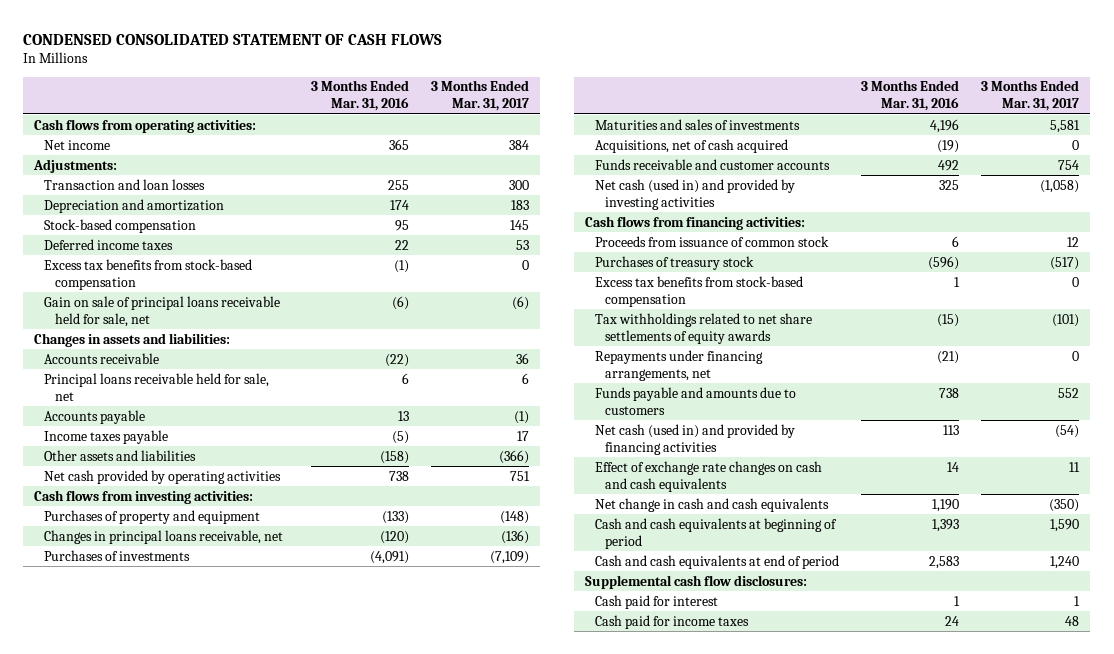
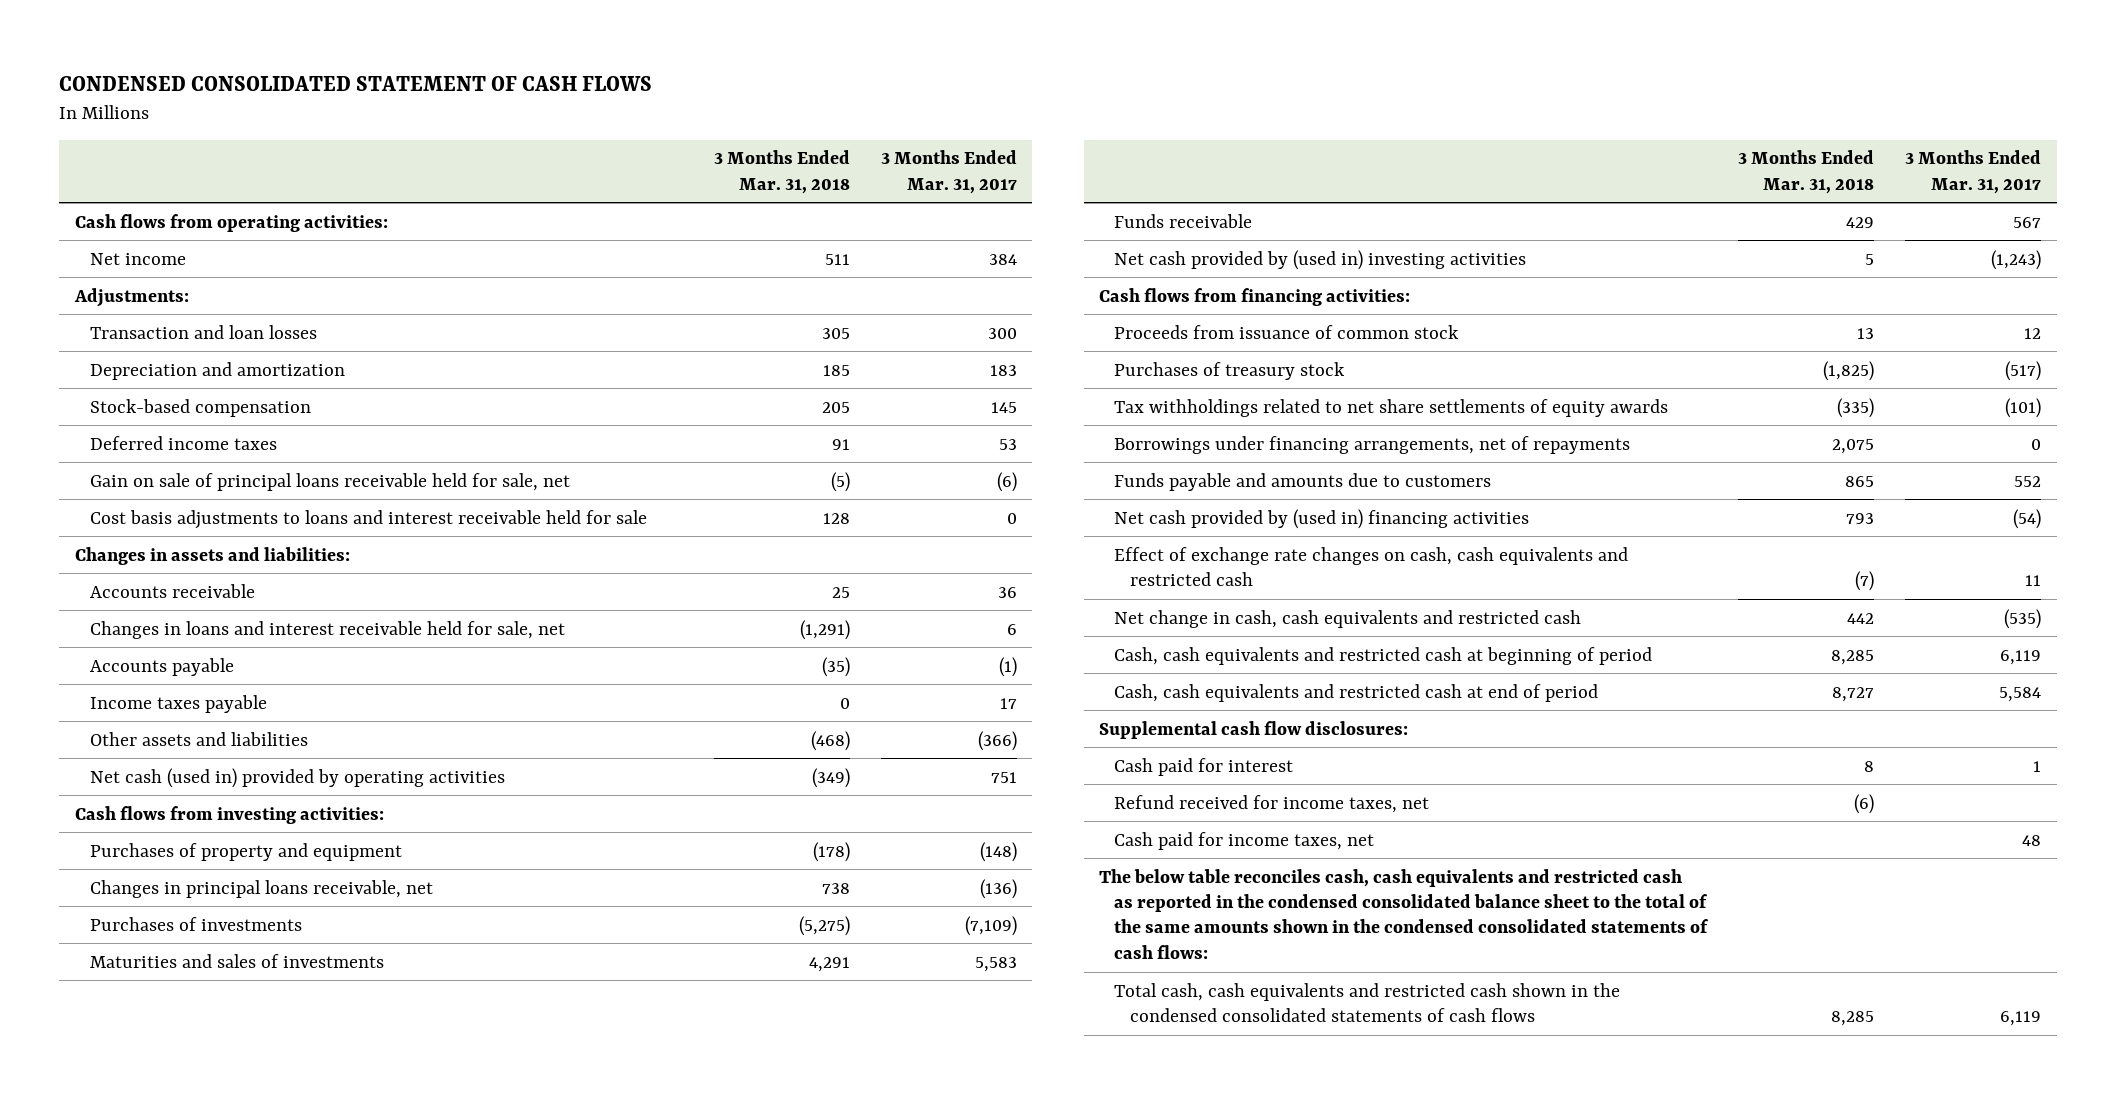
[310,80,409,112] 3 Months Ended Mar. 31, 2016 -> none
none -> [713,150,850,194] 3 Months Ended Mar. 31, 2018
[44,258,253,290] Excess tax benefits from stock-based compensation -> none
none -> [89,509,647,529] Cost basis adjustments to loans and interest receivable held for sale
[44,372,270,401] Principal loans receivable held for sale, net -> [89,620,565,639] Changes in loans and interest receivable held for sale, net
[44,469,282,484] Net cash provided by operating activities -> [89,767,505,788] Net cash (used in) provided by operating activities
[594,138,788,153] Acquisitions, net of cash acquired -> none
[594,158,830,170] Funds receivable and customer accounts -> none
[1050,119,1081,133] 5,581 -> [974,956,1017,972] 5,583
none -> [1114,213,1253,228] Funds receivable
[594,178,795,210] Net cash (used in) and provided by investing activities -> [1114,249,1527,270] Net cash provided by (used in) investing activities
[1040,179,1080,193] (1,058) -> [1991,249,2042,270] (1,243)
[594,275,803,307] Excess tax benefits from stock-based compensation -> none
[594,349,763,381] Repayments under financing arrangements, net -> [1114,435,1631,454] Borrowings under financing arrangements, net of repayments
[594,423,795,455] Net cash (used in) and provided by financing activities -> [1114,508,1530,529] Net cash provided by (used in) financing activities
[594,460,822,492] Effect of exchange rate changes on cash and cash equivalents -> [1114,546,1629,587] Effect of exchange rate changes on cash, cash equivalents and restricted cash
[594,497,829,512] Net change in cash and cash equivalents -> [1114,609,1582,628] Net change in cash, cash equivalents and restricted cash
[1049,498,1080,512] (350) -> [2004,608,2042,629] (535)
[594,517,837,549] Cash and cash equivalents at beginning of period -> [1114,646,1653,665] Cash, cash equivalents and restricted cash at beginning of period
[1050,518,1080,532] 1,590 -> [2000,649,2042,665] 6,119
[594,554,839,569] Cash and cash equivalents at end of period -> [1114,683,1599,702] Cash, cash equivalents and restricted cash at end of period
[1050,555,1080,569] 1,240 -> [1999,686,2042,702] 5,584
none -> [1114,794,1430,813] Refund received for income taxes, net
[594,614,749,629] Cash paid for income taxes -> [1114,831,1375,850] Cash paid for income taxes, net
none -> [1099,868,1710,959] The below table reconciles cash, cash equivalents and restricted cash as reported in the condensed consolidated balance sheet to the total of the same amounts shown in the condensed consolidated statements of cash flows:
none -> [1114,982,1621,1023] Total cash, cash equivalents and restricted cash shown in the condensed consolidated statements of cash flows

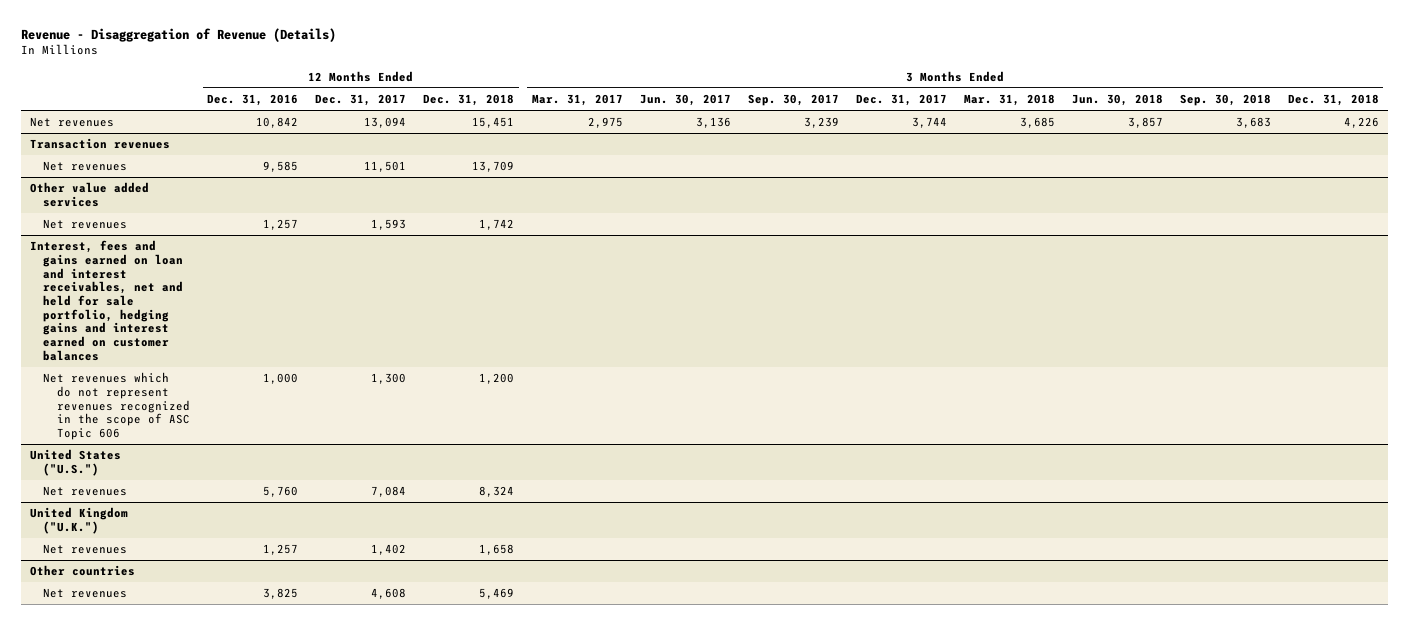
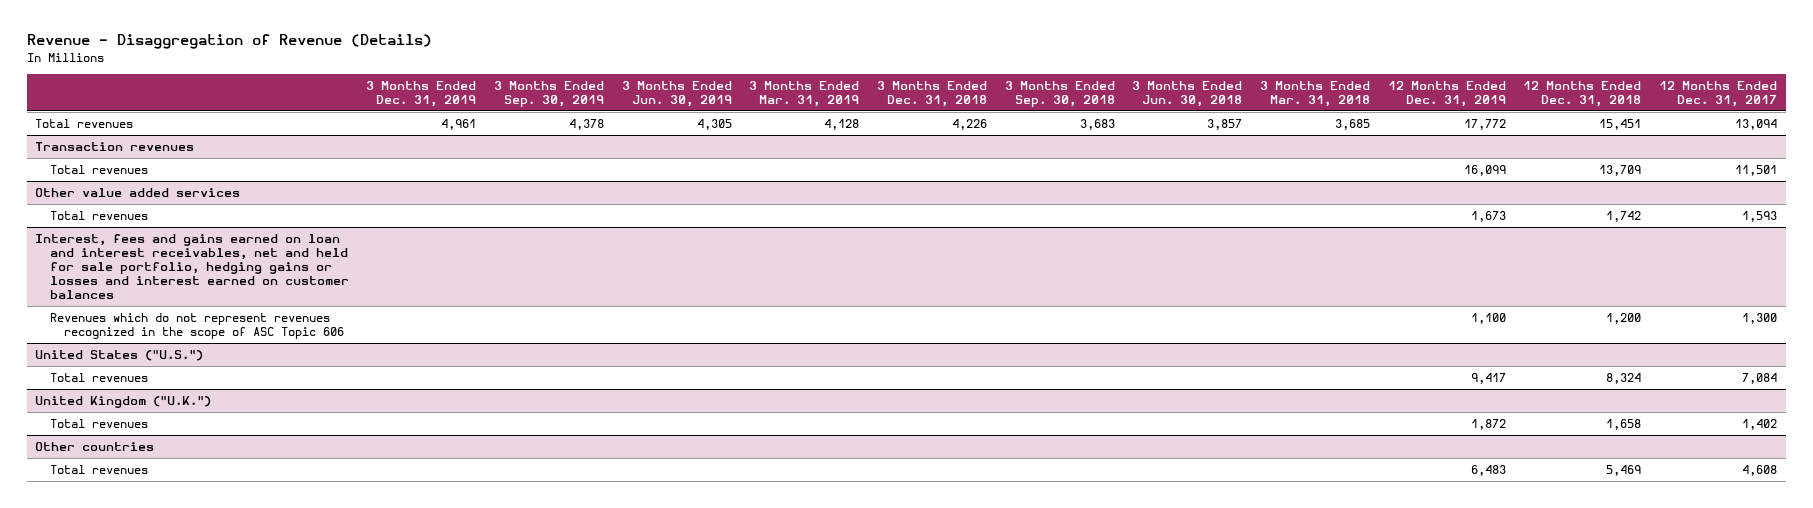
[207,94,299,107] Dec. 31, 2016 -> none
[531,94,623,107] Mar. 31, 2017 -> none
[639,94,731,107] Jun. 30, 2017 -> none
[747,94,839,107] Sep. 30, 2017 -> none
[855,94,947,107] Dec. 31, 2017 -> none
none -> [366,80,477,107] 3 Months Ended Dec. 31, 2019
none -> [494,80,605,107] 3 Months Ended Sep. 30, 2019
none -> [621,80,732,107] 3 Months Ended Jun. 30, 2019
none -> [749,80,860,107] 3 Months Ended Mar. 31, 2019
none -> [1387,80,1506,107] 12 Months Ended Dec. 31, 2019
[29,117,114,128] Net revenues -> [35,119,134,129] Total revenues
[43,161,128,172] Net revenues -> [49,165,148,175] Total revenues
[43,219,128,230] Net revenues -> [49,211,148,221] Total revenues
[29,240,184,361] Interest, fees and gains earned on loan and interest receivables, net and held for sale portfolio, hedging gains and interest earned on customer balances -> [35,234,349,300] Interest, fees and gains earned on loan and interest receivables, net and held for sale portfolio, hedging gains or losses and interest earned on customer balances
[43,372,191,440] Net revenues which do not represent revenues recognized in the scope of ASC Topic 606 -> [49,313,344,340] Revenues which do not represent revenues recognized in the scope of ASC Topic 606
[43,486,128,497] Net revenues -> [49,373,148,383] Total revenues
[43,544,128,555] Net revenues -> [49,419,148,429] Total revenues
[43,588,128,599] Net revenues -> [49,465,148,475] Total revenues

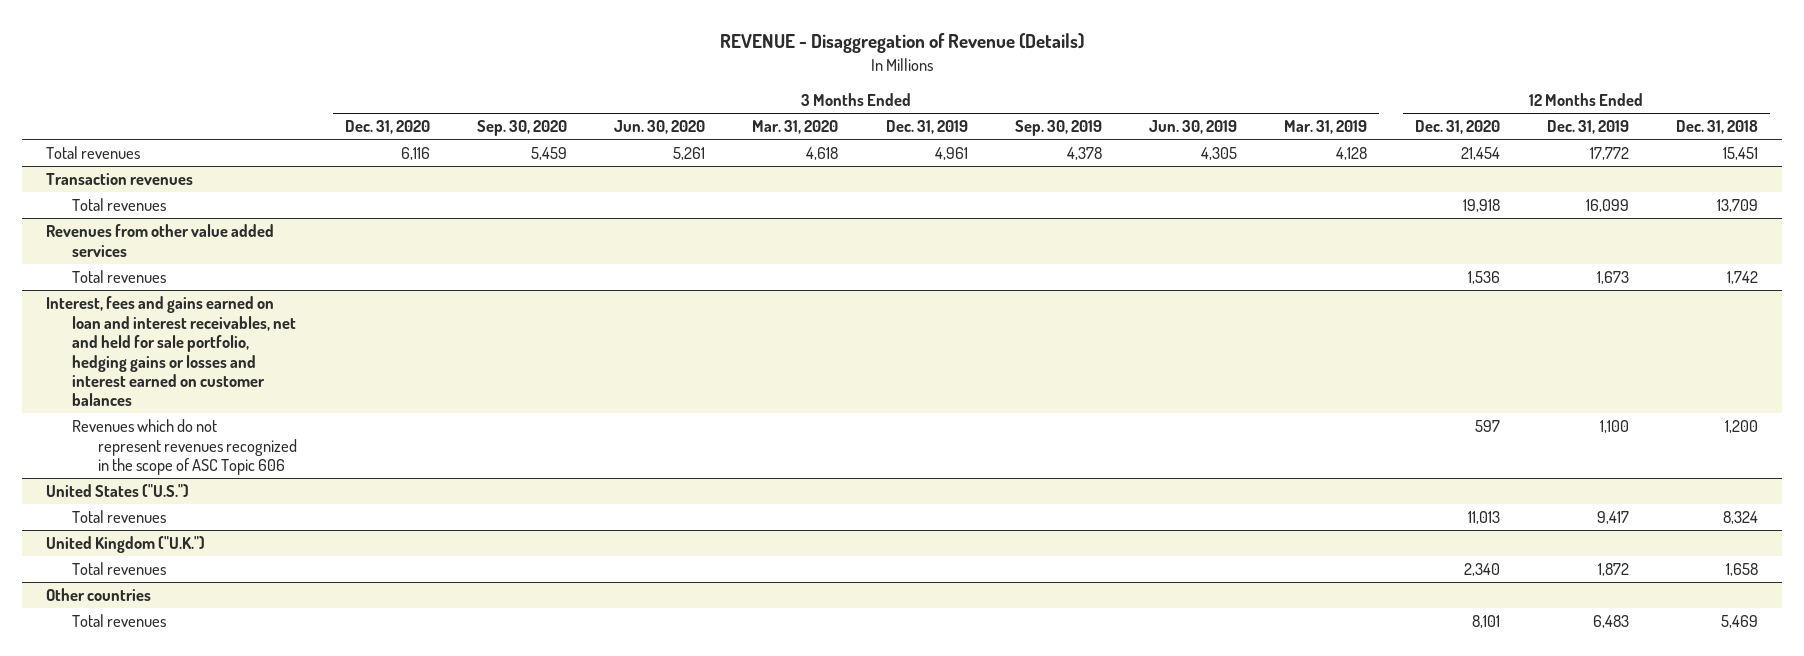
[26,34,432,50] Revenue - Disaggregation of Revenue (Details) -> [720,33,1085,54] REVENUE - Disaggregation of Revenue (Details)
[877,80,988,107] 3 Months Ended Dec. 31, 2018 -> none
[1004,80,1115,107] 3 Months Ended Sep. 30, 2018 -> none
[1132,80,1243,107] 3 Months Ended Jun. 30, 2018 -> none
[1260,80,1371,107] 3 Months Ended Mar. 31, 2018 -> none
[1659,80,1778,107] 12 Months Ended Dec. 31, 2017 -> none
none -> [344,120,430,135] Dec. 31, 2020
none -> [476,120,567,137] Sep. 30, 2020
none -> [614,120,706,135] Jun. 30, 2020
none -> [752,120,839,135] Mar. 31, 2020
none -> [1414,120,1500,135] Dec. 31, 2020
[35,188,241,198] Other value added services -> [46,224,275,257] Revenues from other value added services

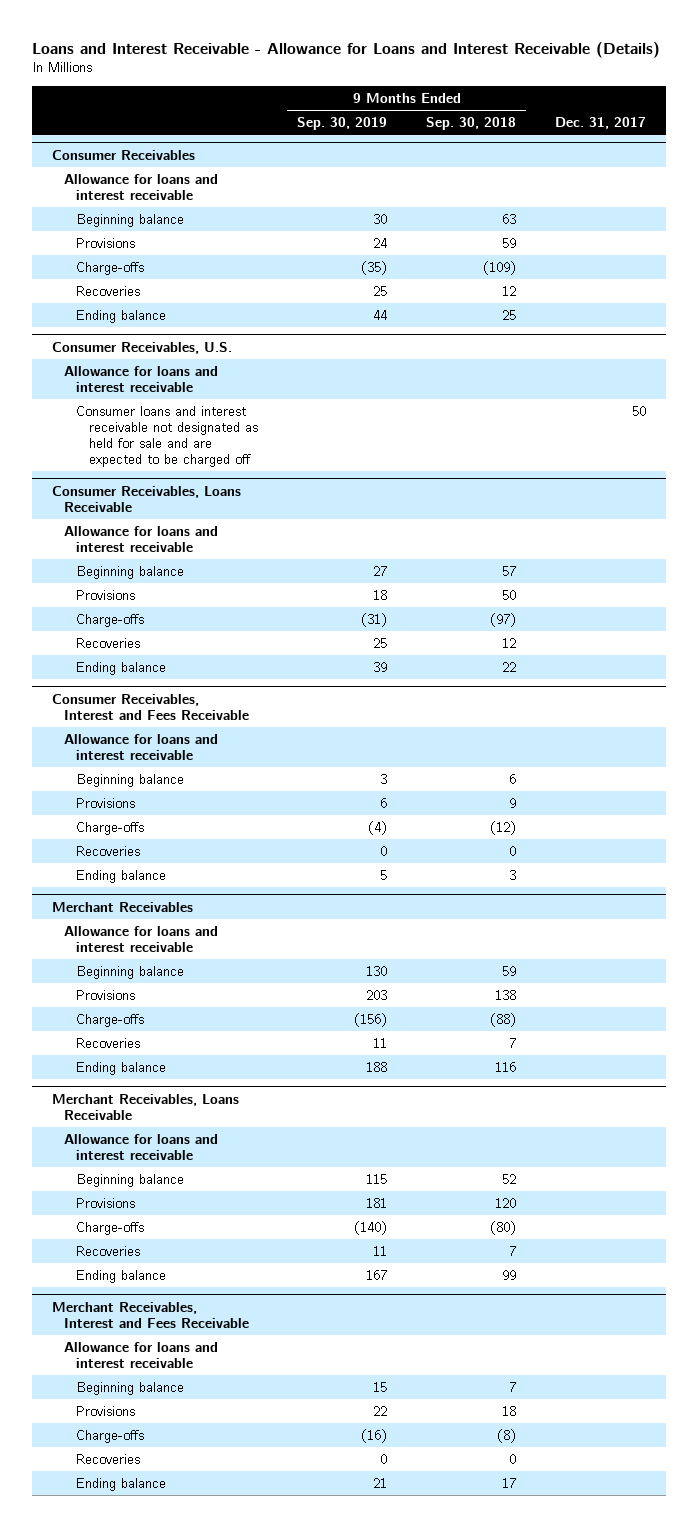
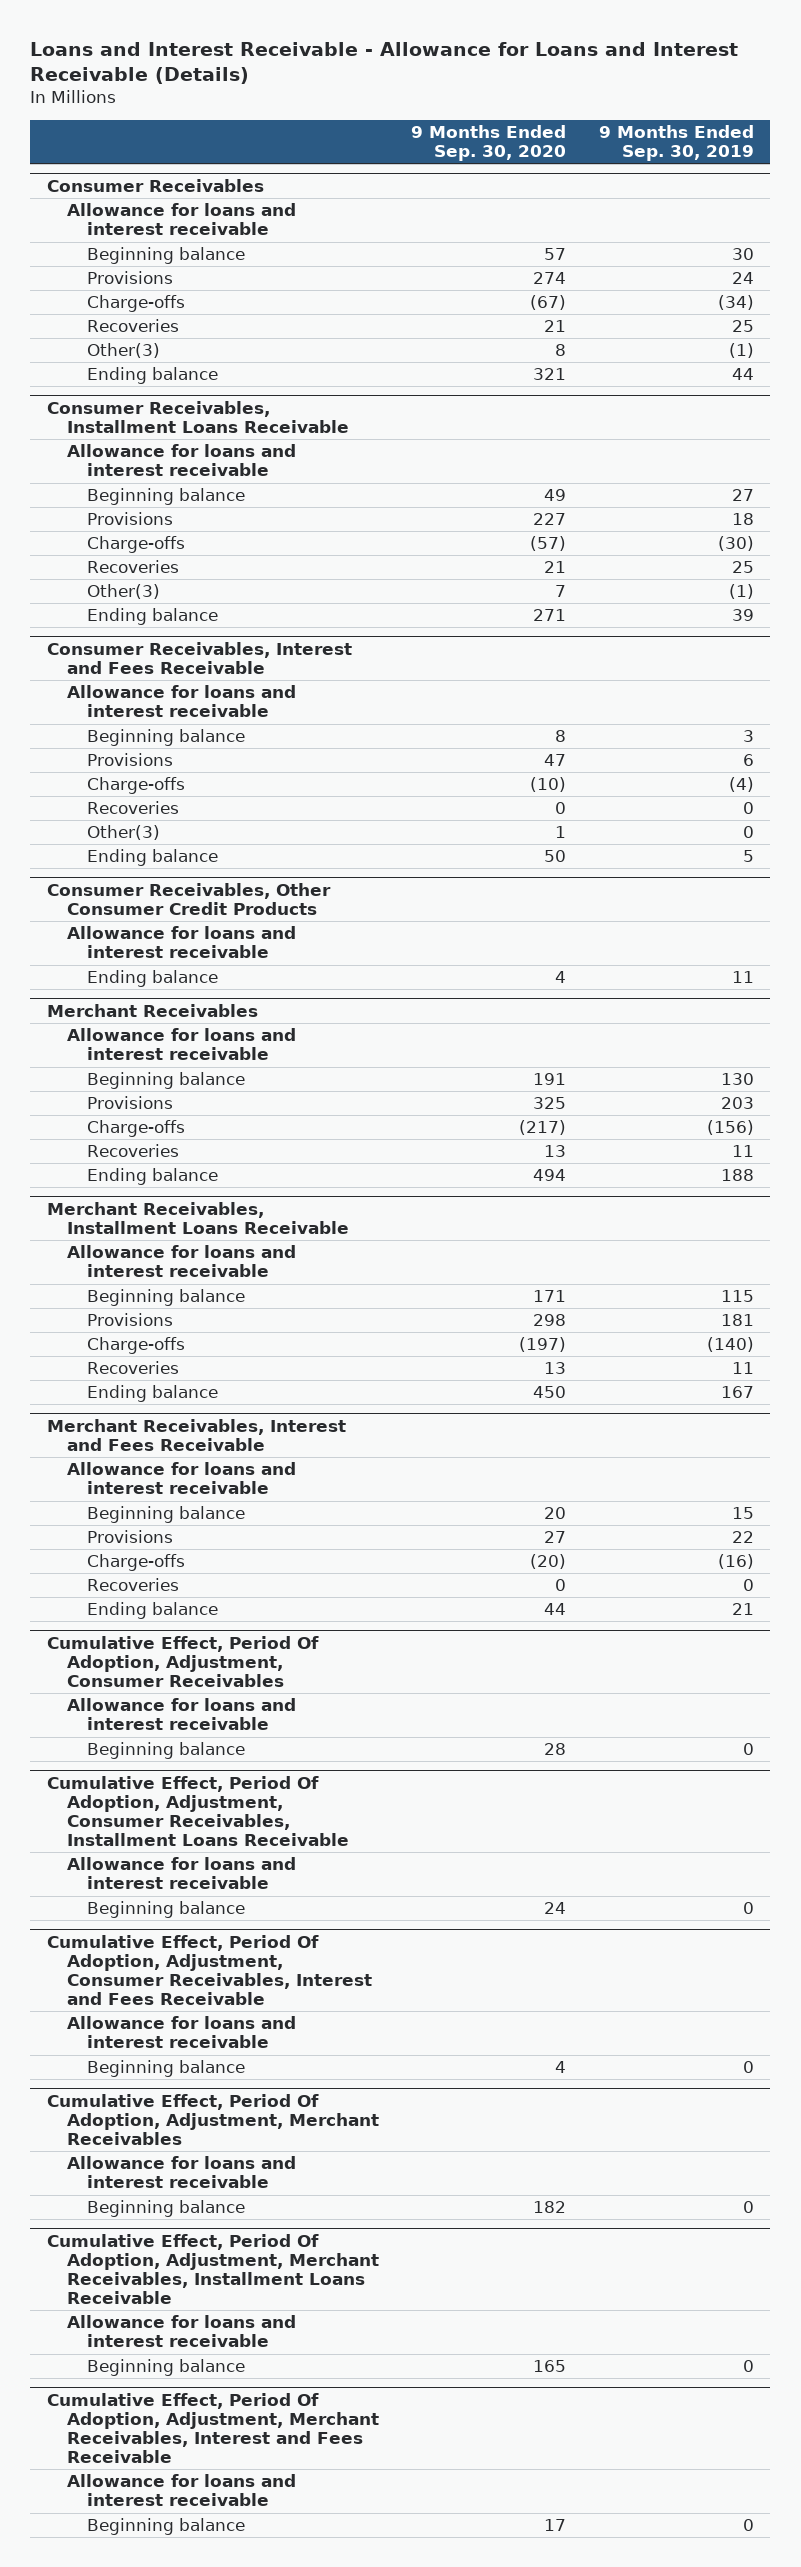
[426,117,517,131] Sep. 30, 2018 -> none
[555,117,647,130] Dec. 31, 2017 -> none
none -> [411,125,567,162] 9 Months Ended Sep. 30, 2020
[360,260,387,275] (35) -> [718,295,755,311] (34)
none -> [86,343,160,359] Other(3)
[51,341,232,354] Consumer Receivables, U.S. -> none
[64,365,219,392] Allowance for loans and interest receivable -> none
[76,405,258,467] Consumer loans and interest receivable not designated as held for sale and are expected to be charged off -> none
[51,485,241,512] Consumer Receivables, Loans Receivable -> [46,400,349,433] Consumer Receivables, Installment Loans Receivable
[360,612,387,627] (31) -> [718,536,755,552] (30)
none -> [86,584,160,600] Other(3)
none -> [86,825,160,841] Other(3)
none -> [46,882,331,915] Consumer Receivables, Other Consumer Credit Products
none -> [66,926,296,959] Allowance for loans and interest receivable
none -> [86,970,218,988] Ending balance
[51,1093,239,1120] Merchant Receivables, Loans Receivable -> [46,1201,349,1234] Merchant Receivables, Installment Loans Receivable
none -> [46,1635,319,1687] Cumulative Effect, Period Of Adoption, Adjustment, Consumer Receivables
none -> [66,1698,296,1731] Allowance for loans and interest receivable
none -> [86,1742,245,1760] Beginning balance
none -> [46,1775,349,1846] Cumulative Effect, Period Of Adoption, Adjustment, Consumer Receivables, Installment Loans Receivable
none -> [66,1857,296,1890] Allowance for loans and interest receivable
none -> [86,1901,245,1919] Beginning balance
none -> [46,1934,372,2005] Cumulative Effect, Period Of Adoption, Adjustment, Consumer Receivables, Interest and Fees Receivable
none -> [66,2016,296,2049] Allowance for loans and interest receivable
none -> [86,2060,245,2078] Beginning balance
none -> [46,2093,379,2145] Cumulative Effect, Period Of Adoption, Adjustment, Merchant Receivables
none -> [66,2156,296,2189] Allowance for loans and interest receivable
none -> [86,2200,245,2218] Beginning balance
none -> [46,2233,379,2304] Cumulative Effect, Period Of Adoption, Adjustment, Merchant Receivables, Installment Loans Receivable
none -> [66,2315,296,2348] Allowance for loans and interest receivable
none -> [86,2359,245,2377] Beginning balance
none -> [46,2392,379,2463] Cumulative Effect, Period Of Adoption, Adjustment, Merchant Receivables, Interest and Fees Receivable
none -> [66,2474,296,2507] Allowance for loans and interest receivable
none -> [86,2518,245,2536] Beginning balance

